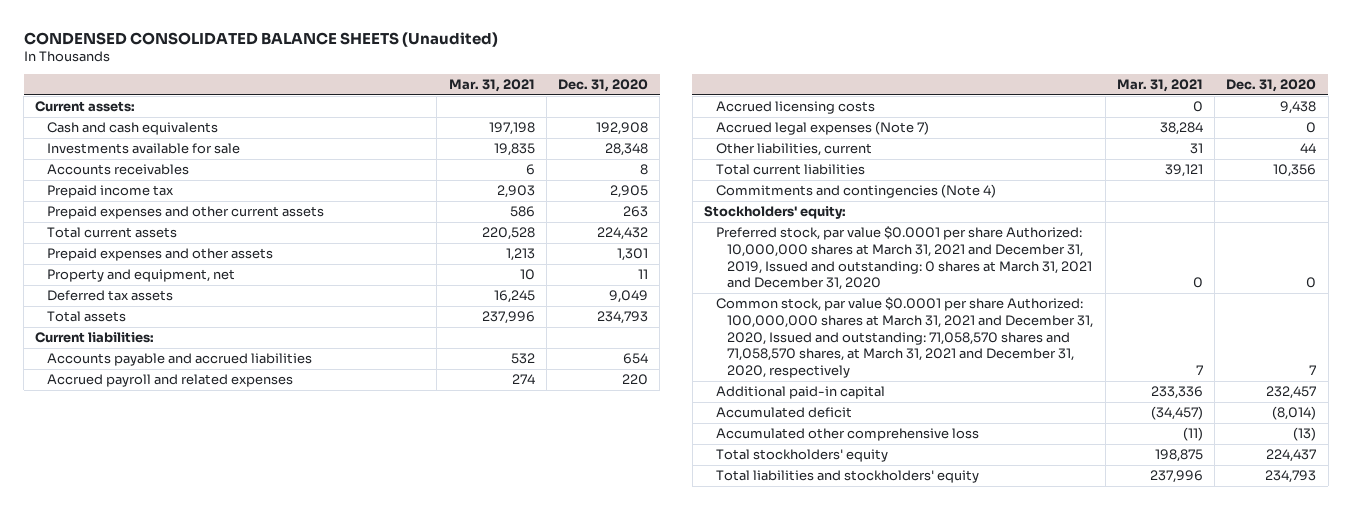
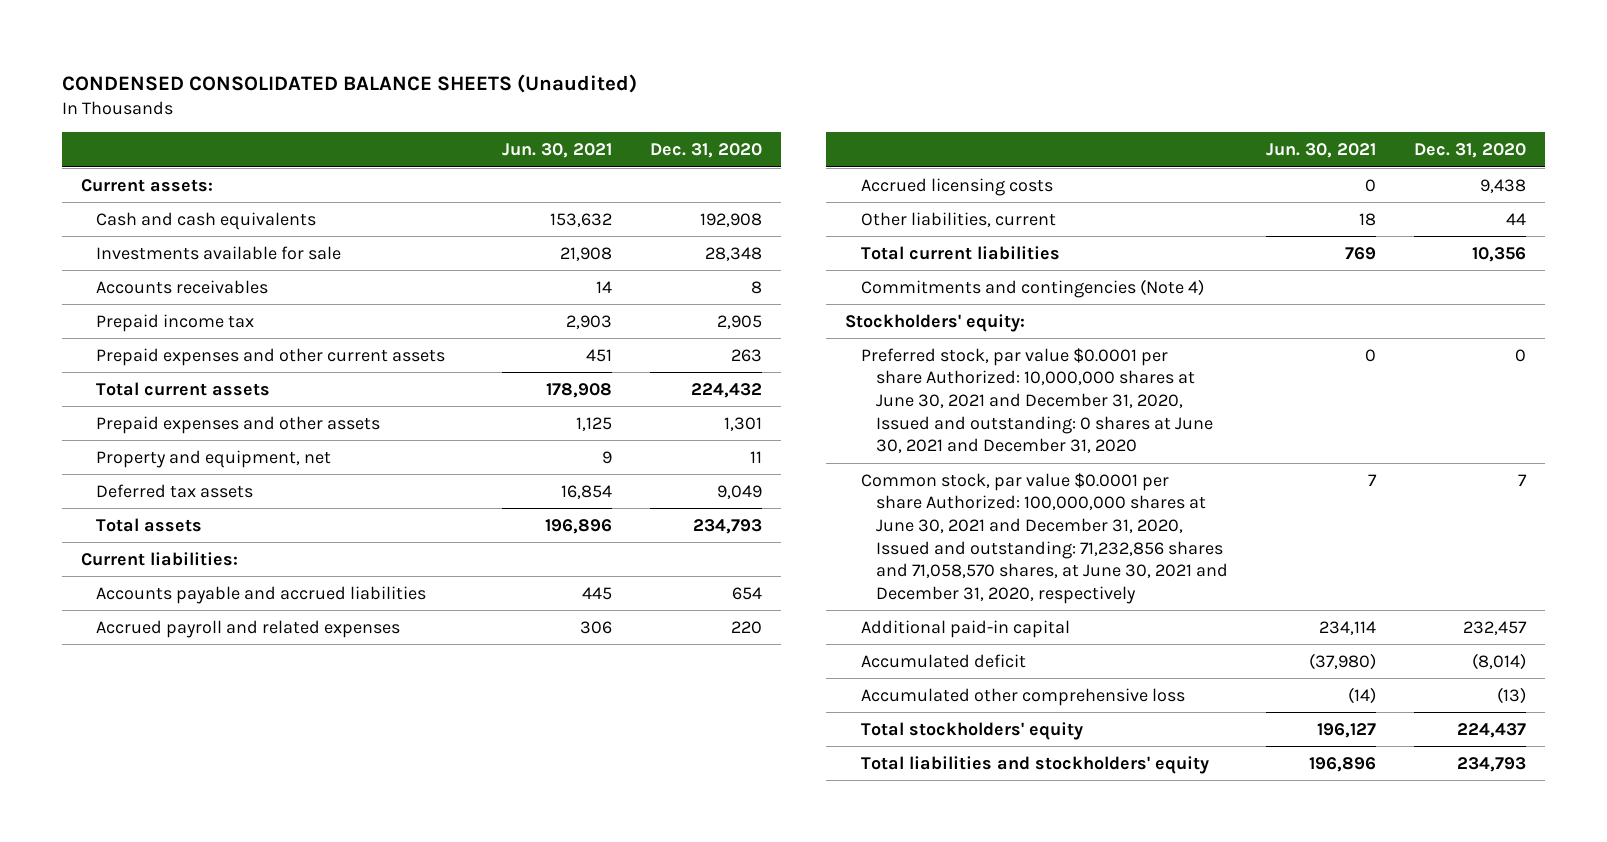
[448,79,535,93] Mar. 31, 2021 -> none
none -> [501,143,612,159] Jun. 30, 2021
[715,121,929,136] Accrued legal expenses (Note 7) -> none
[715,226,1093,291] Preferred stock, par value $0.0001 per share Authorized: 10,000,000 shares at March 31, 2021 and December 31, 2019, Issued and outstanding: 0 shares at March 31, 2021 and December 31, 2020 -> [860,347,1213,454] Preferred stock, par value $0.0001 per share Authorized: 10,000,000 shares at June 30, 2021 and December 31, 2020, Issued and outstanding: 0 shares at June 30, 2021 and December 31, 2020
[715,297,1094,378] Common stock, par value $0.0001 per share Authorized: 100,000,000 shares at March 31, 2021 and December 31, 2020, Issued and outstanding: 71,058,570 shares and 71,058,570 shares, at March 31, 2021 and December 31, 2020, respectively -> [860,472,1228,604] Common stock, par value $0.0001 per share Authorized: 100,000,000 shares at June 30, 2021 and December 31, 2020, Issued and outstanding: 71,232,856 shares and 71,058,570 shares, at June 30, 2021 and December 31, 2020, respectively

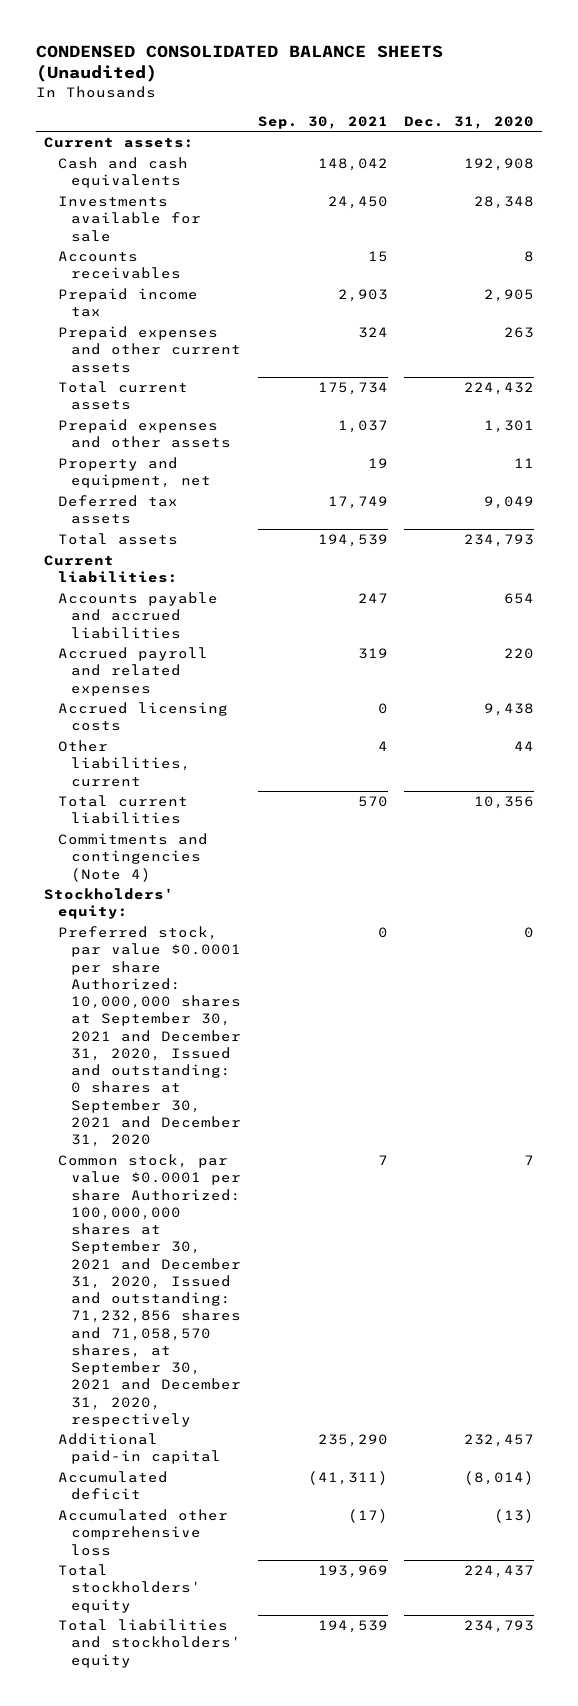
[501,143,612,159] Jun. 30, 2021 -> none
none -> [257,115,388,129] Sep. 30, 2021
[860,347,1213,454] Preferred stock, par value $0.0001 per share Authorized: 10,000,000 shares at June 30, 2021 and December 31, 2020, Issued and outstanding: 0 shares at June 30, 2021 and December 31, 2020 -> [57,926,242,1148] Preferred stock, par value $0.0001 per share Authorized: 10,000,000 shares at September 30, 2021 and December 31, 2020, Issued and outstanding: 0 shares at September 30, 2021 and December 31, 2020
[860,472,1228,604] Common stock, par value $0.0001 per share Authorized: 100,000,000 shares at June 30, 2021 and December 31, 2020, Issued and outstanding: 71,232,856 shares and 71,058,570 shares, at June 30, 2021 and December 31, 2020, respectively -> [57,1154,242,1427] Common stock, par value $0.0001 per share Authorized: 100,000,000 shares at September 30, 2021 and December 31, 2020, Issued and outstanding: 71,232,856 shares and 71,058,570 shares, at September 30, 2021 and December 31, 2020, respectively

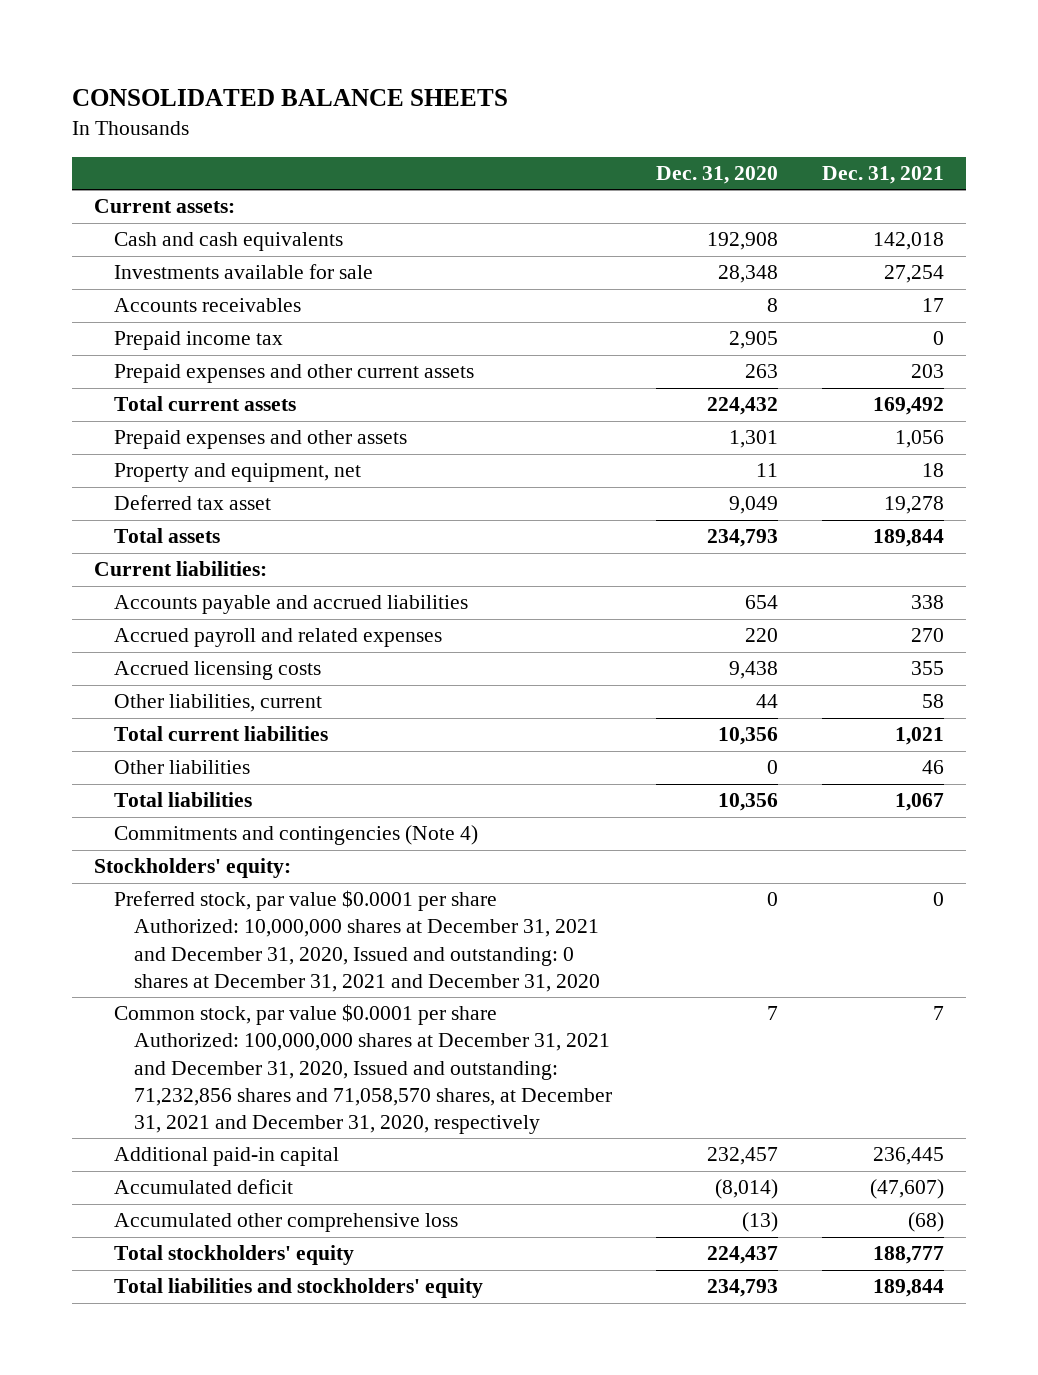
[35,44,443,83] CONDENSED CONSOLIDATED BALANCE SHEETS (Unaudited) -> [72,88,509,106] CONSOLIDATED BALANCE SHEETS
[257,115,388,129] Sep. 30, 2021 -> none
none -> [821,166,944,185] Dec. 31, 2021
[57,495,178,525] Deferred tax assets -> [114,495,272,511] Deferred tax asset
none -> [114,760,251,775] Other liabilities
none -> [114,792,253,808] Total liabilities
[57,926,242,1148] Preferred stock, par value $0.0001 per share Authorized: 10,000,000 shares at September 30, 2021 and December 31, 2020, Issued and outstanding: 0 shares at September 30, 2021 and December 31, 2020 -> [114,890,601,992] Preferred stock, par value $0.0001 per share Authorized: 10,000,000 shares at December 31, 2021 and December 31, 2020, Issued and outstanding: 0 shares at December 31, 2021 and December 31, 2020
[57,1154,242,1427] Common stock, par value $0.0001 per share Authorized: 100,000,000 shares at September 30, 2021 and December 31, 2020, Issued and outstanding: 71,232,856 shares and 71,058,570 shares, at September 30, 2021 and December 31, 2020, respectively -> [114,1004,613,1134] Common stock, par value $0.0001 per share Authorized: 100,000,000 shares at December 31, 2021 and December 31, 2020, Issued and outstanding: 71,232,856 shares and 71,058,570 shares, at December 31, 2021 and December 31, 2020, respectively

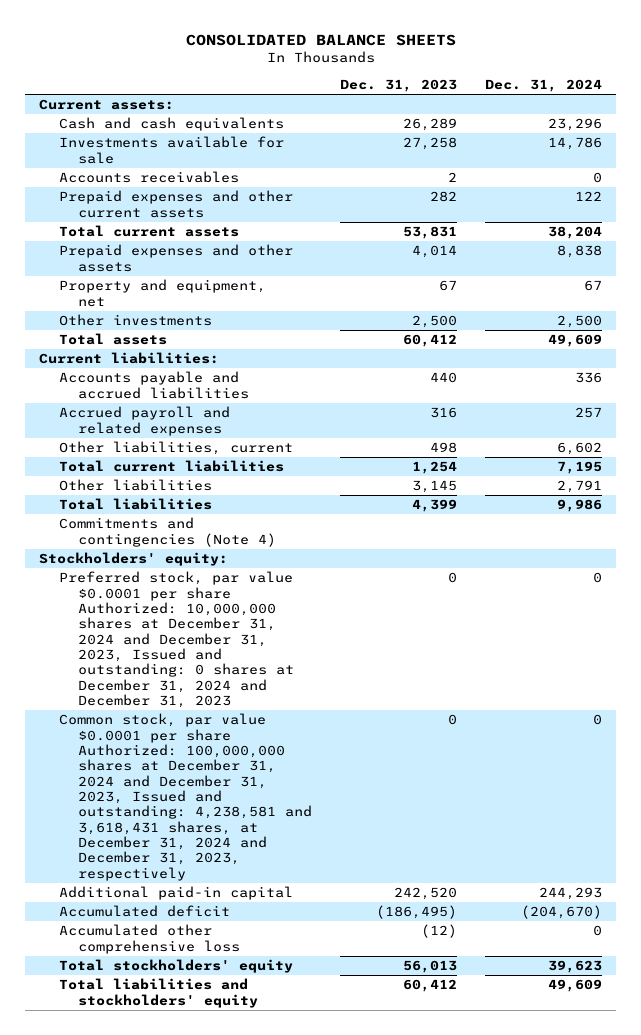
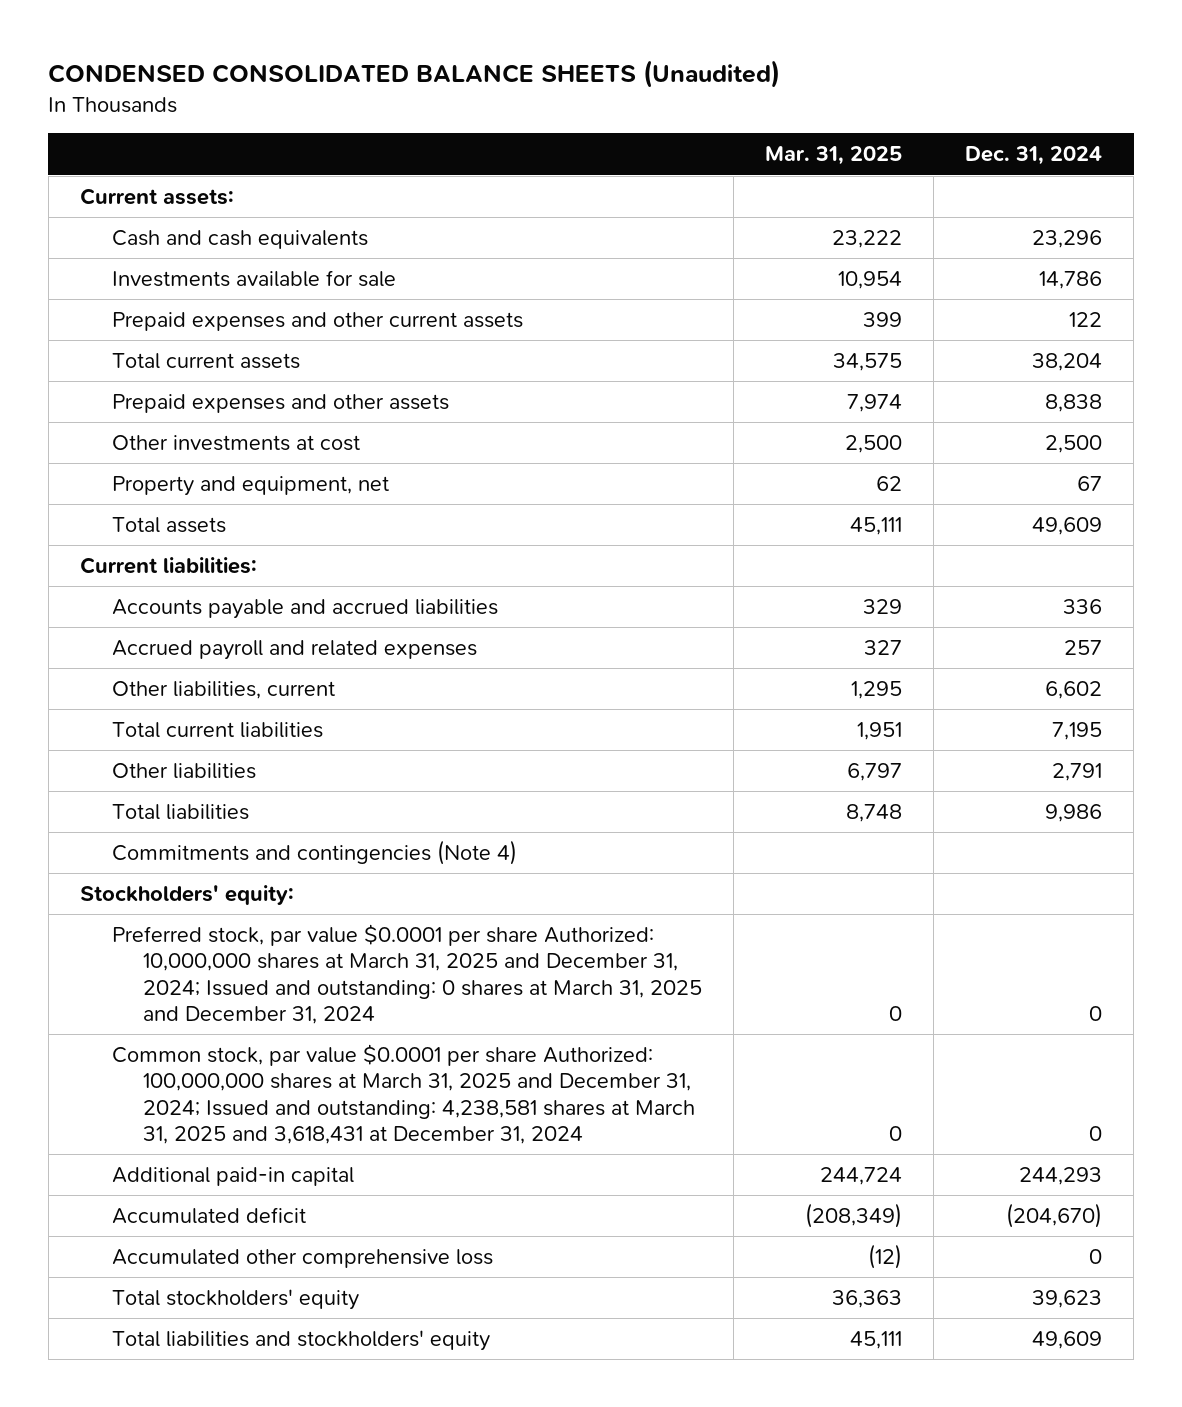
[185,33,456,46] CONSOLIDATED BALANCE SHEETS -> [48,60,781,89] CONDENSED CONSOLIDATED BALANCE SHEETS (Unaudited)
[340,78,458,92] Dec. 31, 2023 -> none
none -> [765,146,903,166] Mar. 31, 2025
[58,171,239,184] Accounts receivables -> none
none -> [111,435,360,452] Other investments at cost
[58,314,212,327] Other investments -> none
[58,571,295,708] Preferred stock, par value $0.0001 per share Authorized: 10,000,000 shares at December 31, 2024 and December 31, 2023, Issued and outstanding: 0 shares at December 31, 2024 and December 31, 2023 -> [111,924,703,1024] Preferred stock, par value $0.0001 per share Authorized: 10,000,000 shares at March 31, 2025 and December 31, 2024; Issued and outstanding: 0 shares at March 31, 2025 and December 31, 2024
[58,713,313,881] Common stock, par value $0.0001 per share Authorized: 100,000,000 shares at December 31, 2024 and December 31, 2023, Issued and outstanding: 4,238,581 and 3,618,431 shares, at December 31, 2024 and December 31, 2023, respectively -> [111,1044,696,1144] Common stock, par value $0.0001 per share Authorized: 100,000,000 shares at March 31, 2025 and December 31, 2024; Issued and outstanding: 4,238,581 shares at March 31, 2025 and 3,618,431 at December 31, 2024

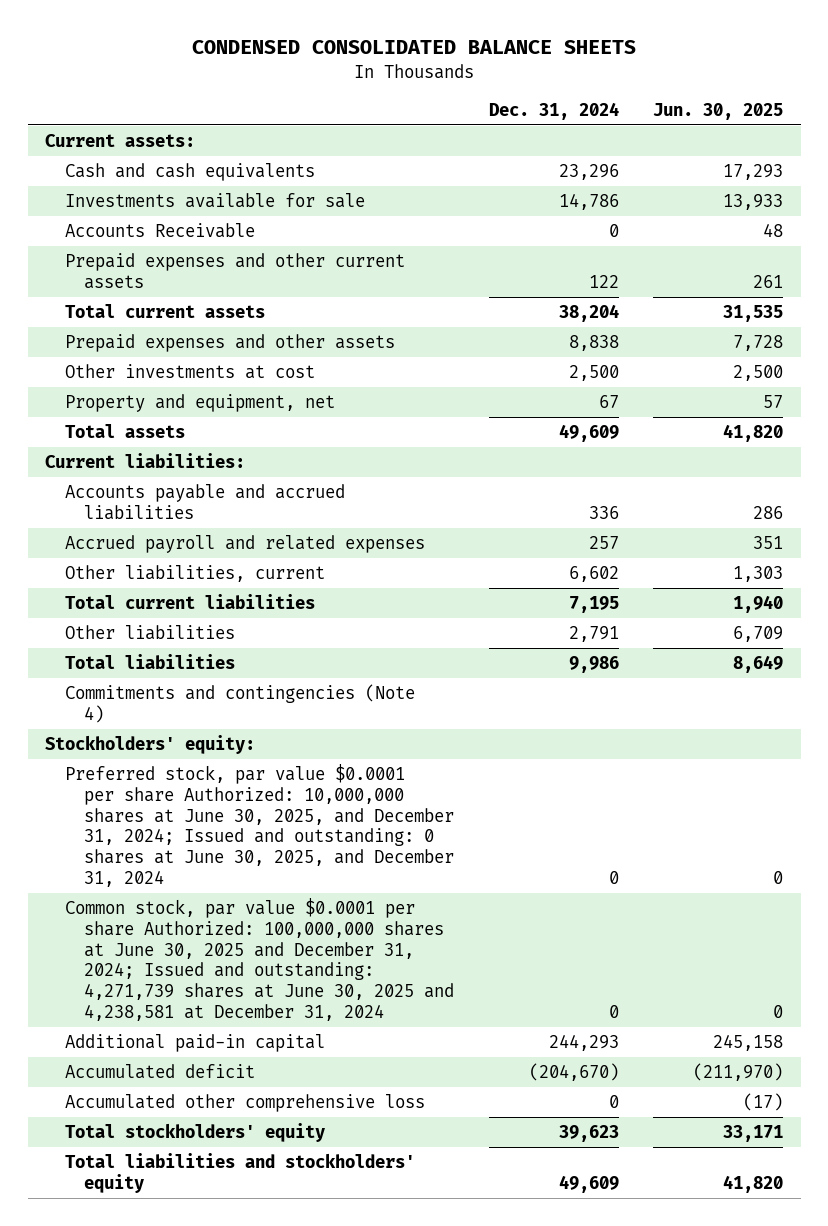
[48,60,781,89] CONDENSED CONSOLIDATED BALANCE SHEETS (Unaudited) -> [192,40,637,55] CONDENSED CONSOLIDATED BALANCE SHEETS
[765,146,903,166] Mar. 31, 2025 -> none
none -> [653,102,784,120] Jun. 30, 2025
none -> [64,223,255,239] Accounts Receivable
[111,924,703,1024] Preferred stock, par value $0.0001 per share Authorized: 10,000,000 shares at March 31, 2025 and December 31, 2024; Issued and outstanding: 0 shares at March 31, 2025 and December 31, 2024 -> [64,764,454,887] Preferred stock, par value $0.0001 per share Authorized: 10,000,000 shares at June 30, 2025, and December 31, 2024; Issued and outstanding: 0 shares at June 30, 2025, and December 31, 2024
[111,1044,696,1144] Common stock, par value $0.0001 per share Authorized: 100,000,000 shares at March 31, 2025 and December 31, 2024; Issued and outstanding: 4,238,581 shares at March 31, 2025 and 3,618,431 at December 31, 2024 -> [64,898,454,1021] Common stock, par value $0.0001 per share Authorized: 100,000,000 shares at June 30, 2025 and December 31, 2024; Issued and outstanding: 4,271,739 shares at June 30, 2025 and 4,238,581 at December 31, 2024

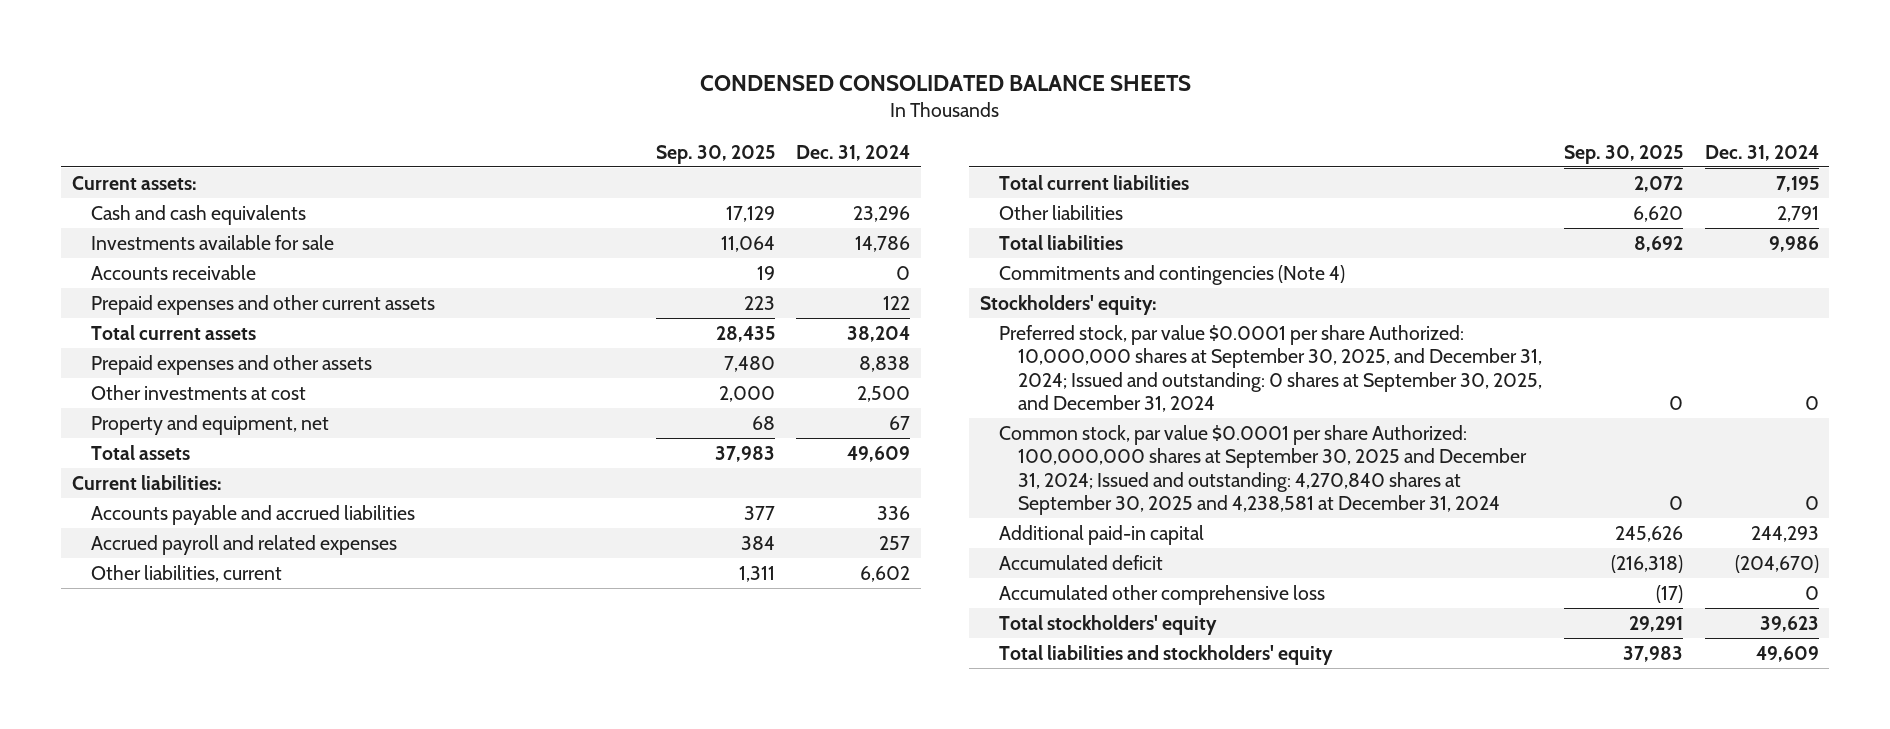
[653,102,784,120] Jun. 30, 2025 -> none
none -> [655,144,775,164] Sep. 30, 2025
[64,223,255,239] Accounts Receivable -> [90,264,256,280] Accounts receivable
[64,764,454,887] Preferred stock, par value $0.0001 per share Authorized: 10,000,000 shares at June 30, 2025, and December 31, 2024; Issued and outstanding: 0 shares at June 30, 2025, and December 31, 2024 -> [999,324,1543,412] Preferred stock, par value $0.0001 per share Authorized: 10,000,000 shares at September 30, 2025, and December 31, 2024; Issued and outstanding: 0 shares at September 30, 2025, and December 31, 2024
[64,898,454,1021] Common stock, par value $0.0001 per share Authorized: 100,000,000 shares at June 30, 2025 and December 31, 2024; Issued and outstanding: 4,271,739 shares at June 30, 2025 and 4,238,581 at December 31, 2024 -> [999,424,1528,515] Common stock, par value $0.0001 per share Authorized: 100,000,000 shares at September 30, 2025 and December 31, 2024; Issued and outstanding: 4,270,840 shares at September 30, 2025 and 4,238,581 at December 31, 2024

